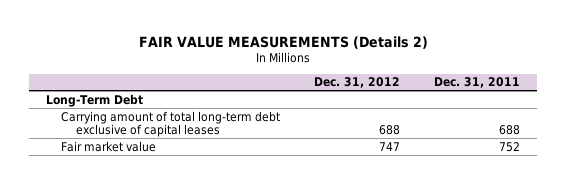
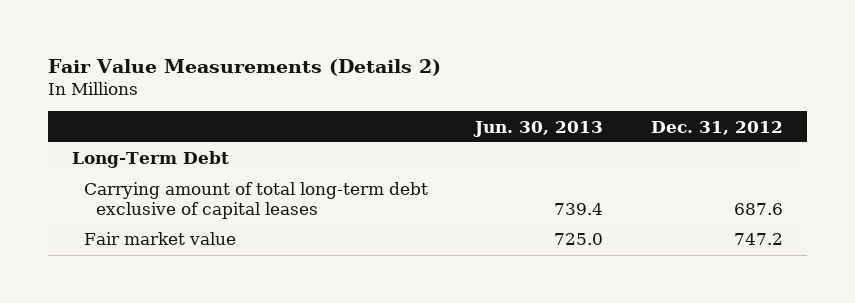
[138,35,428,49] FAIR VALUE MEASUREMENTS (Details 2) -> [47,58,441,76] Fair Value Measurements (Details 2)
[434,77,521,89] Dec. 31, 2011 -> none
none -> [473,120,604,137] Jun. 30, 2013
[378,124,400,135] 688 -> [734,202,784,215] 687.6
[378,141,400,151] 747 -> [734,233,784,246] 747.2

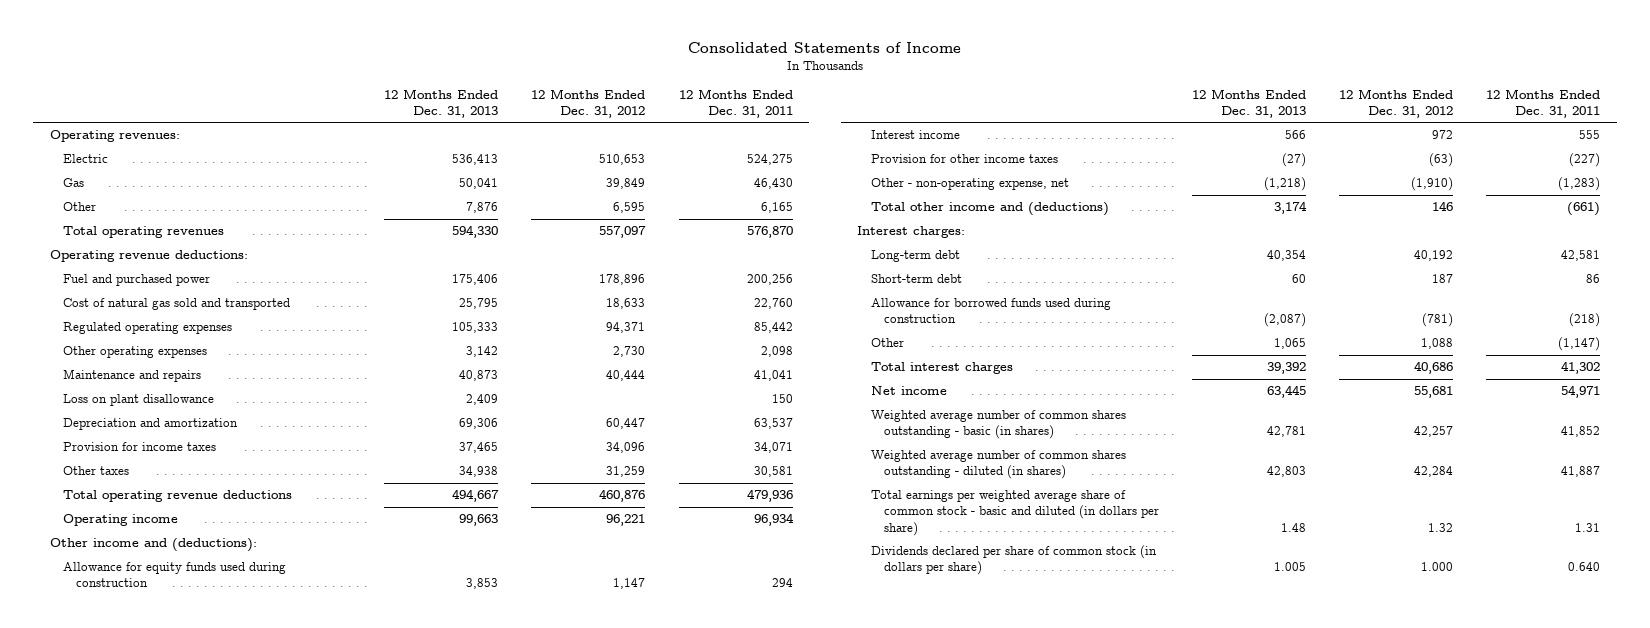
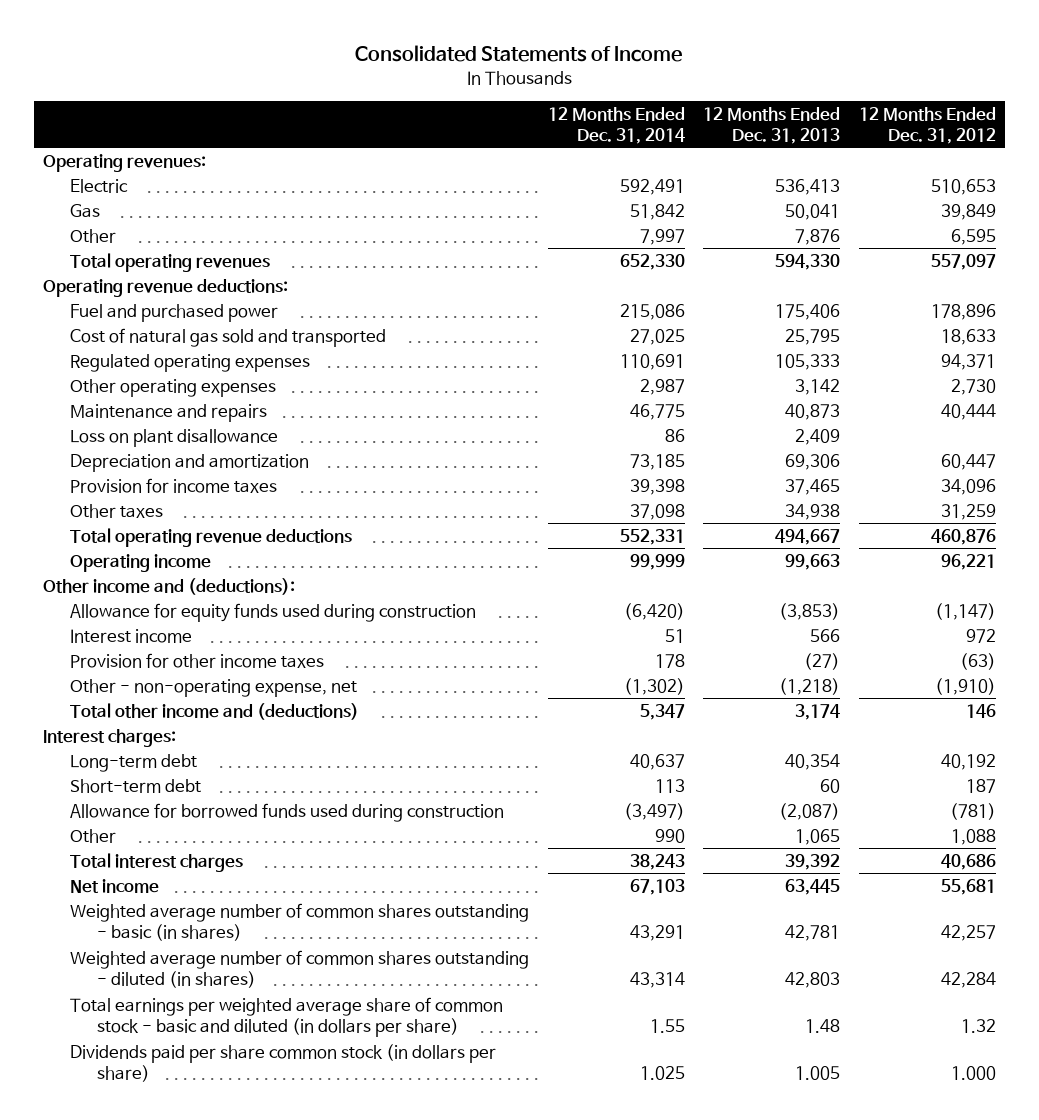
[678,88,793,118] 12 Months Ended Dec. 31, 2011 -> none
none -> [547,106,685,144] 12 Months Ended Dec. 31, 2014
[466,578,499,590] 3,853 -> [779,602,841,620] (3,853)
[613,578,646,590] 1,147 -> [934,602,996,620] (1,147)
[870,545,1157,576] Dividends declared per share of common stock (in dollars per share) -> [70,1043,497,1082] Dividends paid per share common stock (in dollars per share)

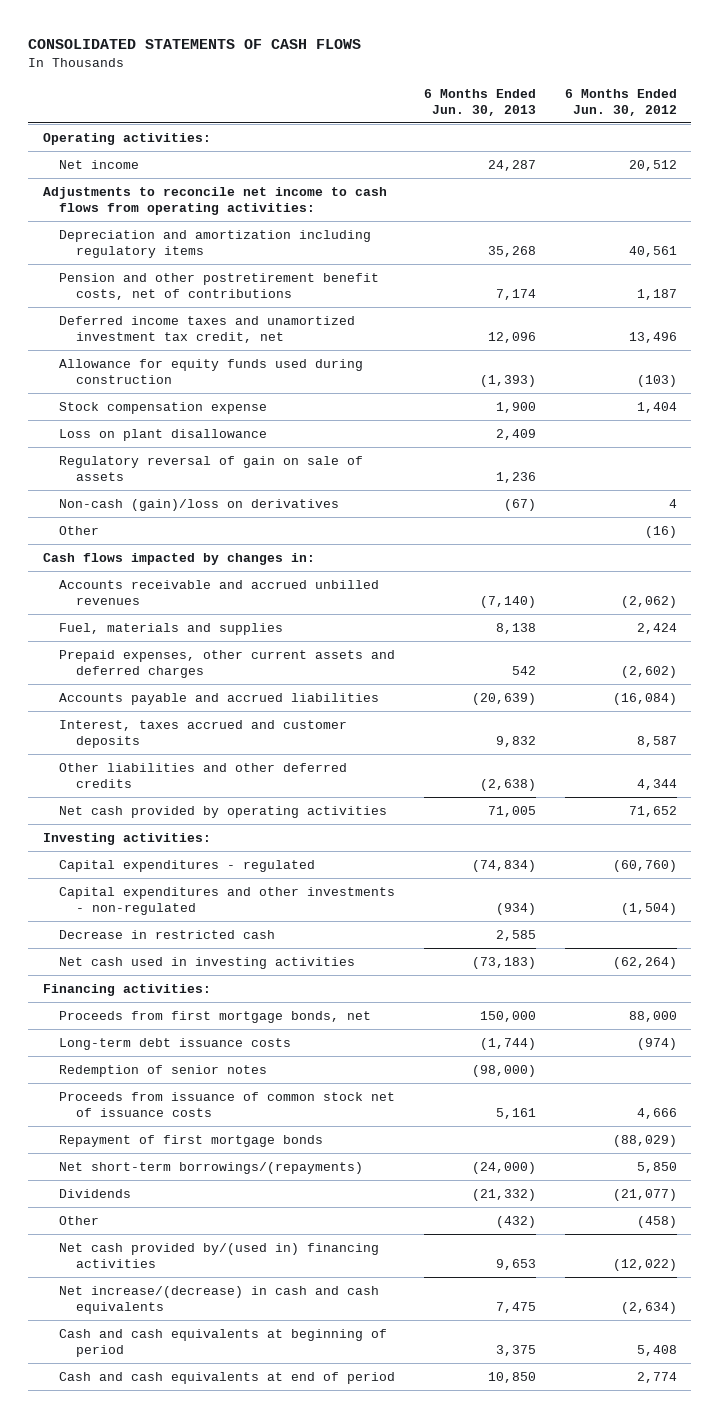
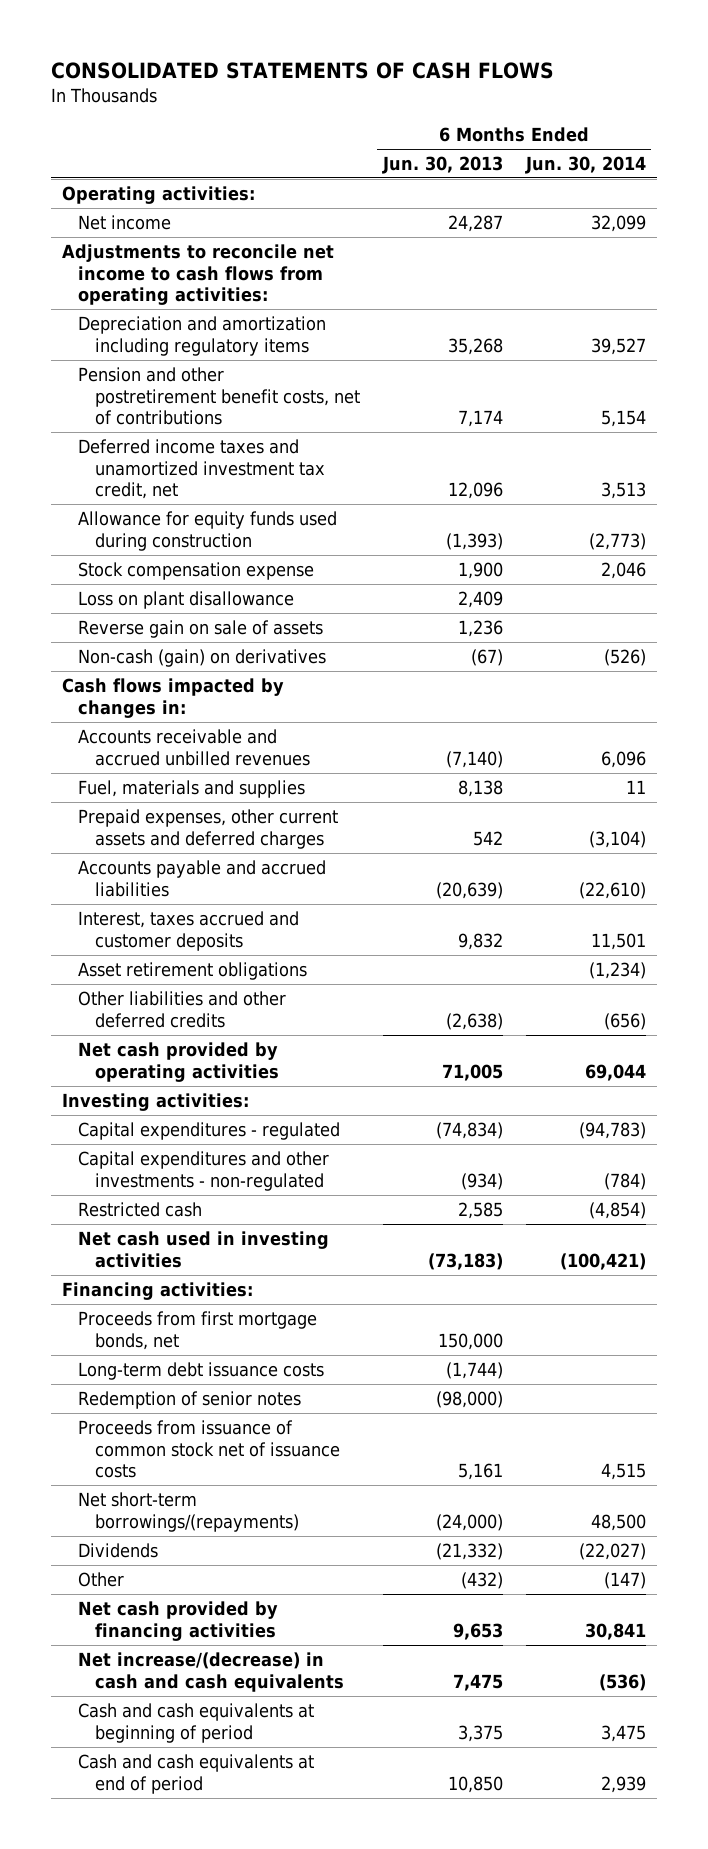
[564,88,677,116] 6 Months Ended Jun. 30, 2012 -> none
none -> [524,156,646,175] Jun. 30, 2014
[59,525,100,535] Other -> none
[59,455,364,481] Regulatory reversal of gain on sale of assets -> [78,619,324,638] Reverse gain on sale of assets
[59,498,340,511] Non-cash (gain)/loss on derivatives -> [78,648,327,667] Non-cash (gain) on derivatives
none -> [78,961,308,980] Asset retirement obligations
[59,929,276,939] Decrease in restricted cash -> [78,1201,203,1217] Restricted cash
[59,1134,324,1147] Repayment of first mortgage bonds -> none
[59,1242,380,1268] Net cash provided by/(used in) financing activities -> [78,1600,279,1641] Net cash provided by financing activities

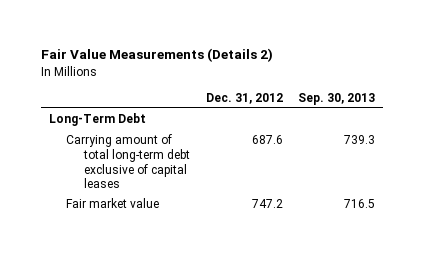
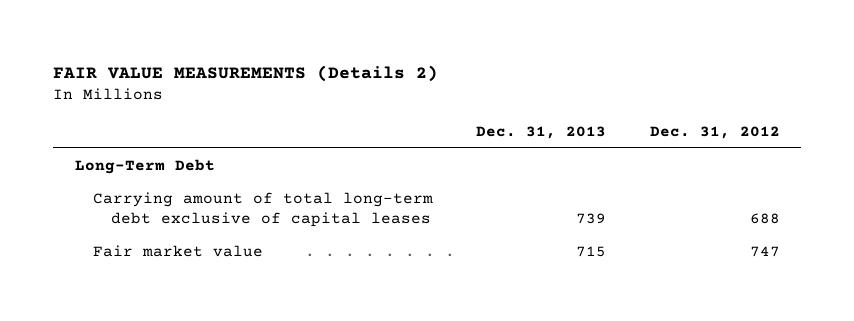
[41,48,274,63] Fair Value Measurements (Details 2) -> [53,64,439,82] FAIR VALUE MEASUREMENTS (Details 2)
[298,92,376,105] Sep. 30, 2013 -> none
none -> [476,125,607,139] Dec. 31, 2013
[251,135,283,145] 687.6 -> [749,213,780,225] 688
[251,199,283,209] 747.2 -> [749,245,780,257] 747

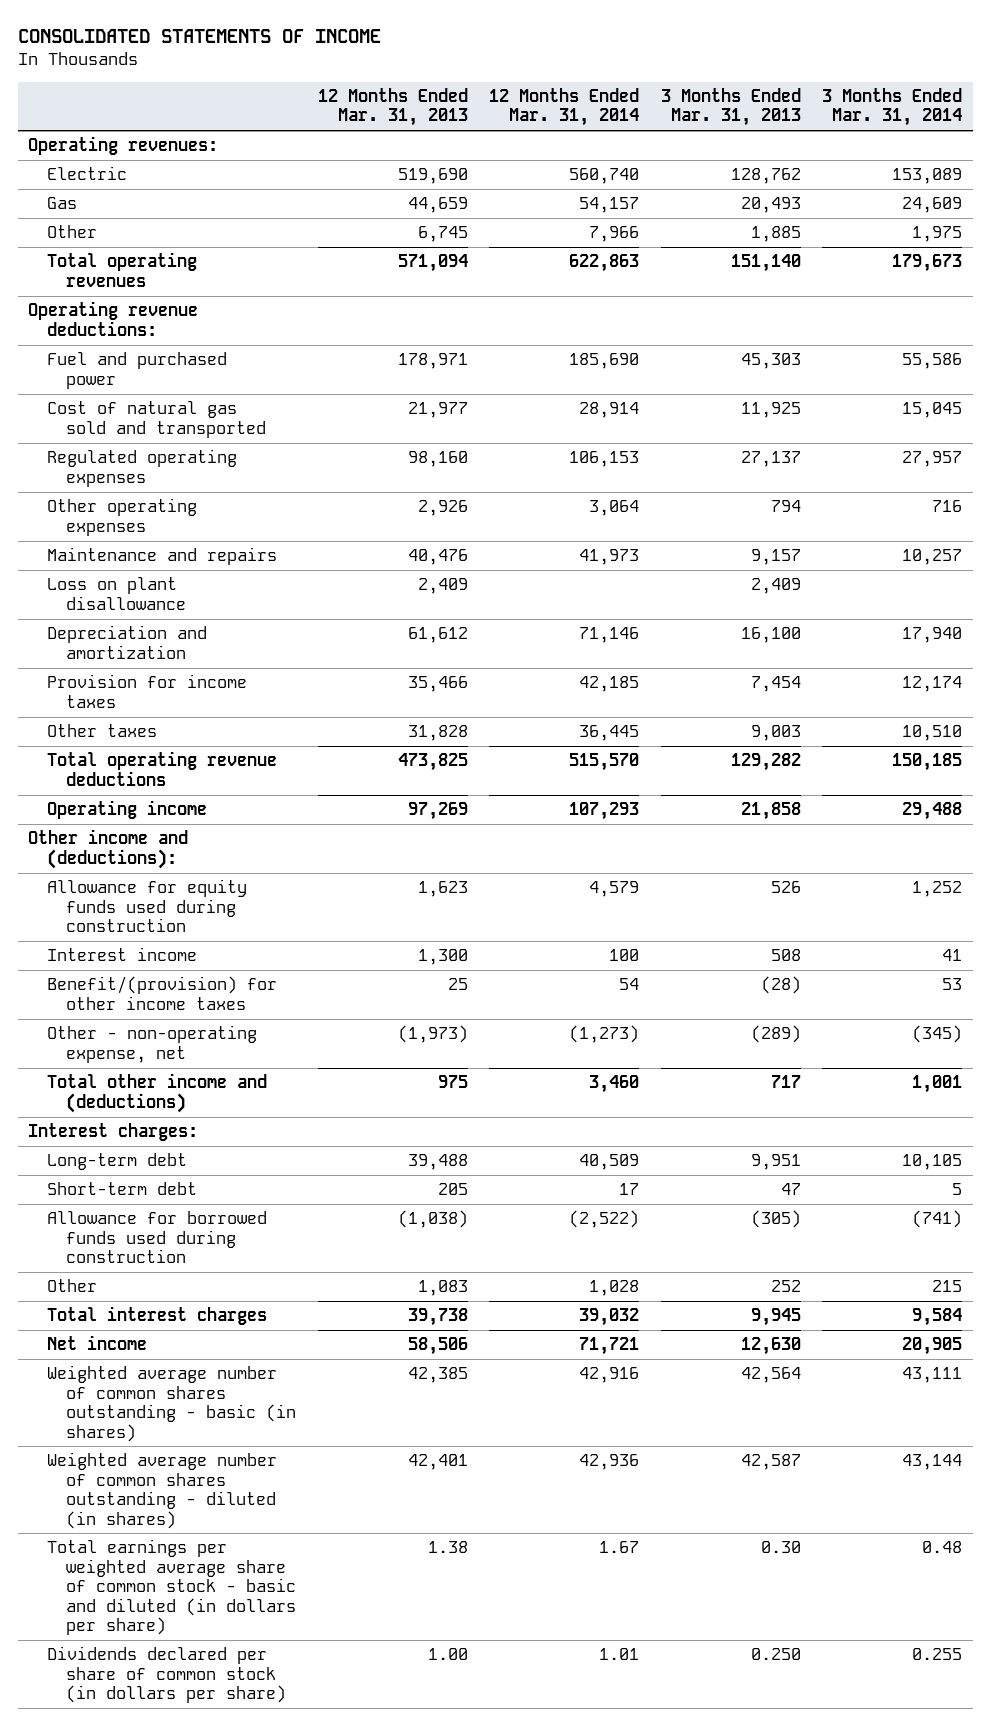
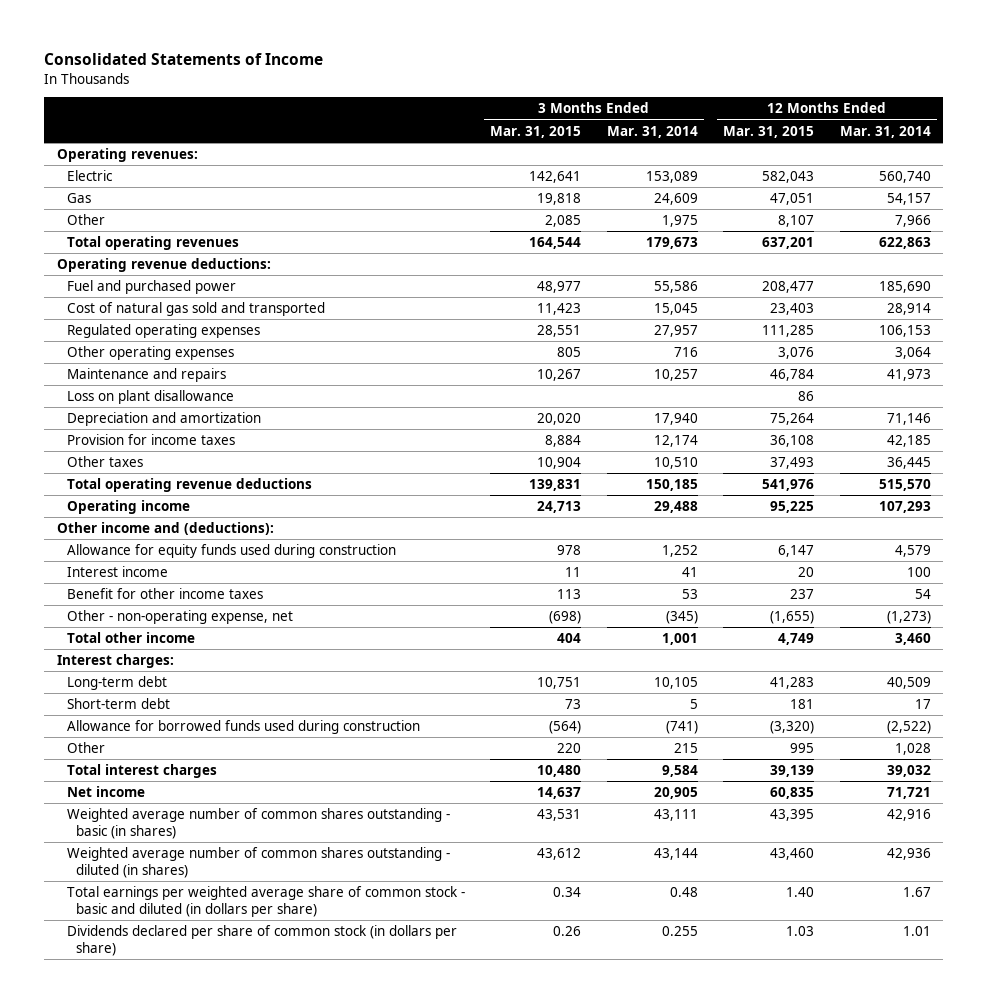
[17,29,381,44] CONSOLIDATED STATEMENTS OF INCOME -> [44,53,324,66] Consolidated Statements of Income
[317,87,468,127] 12 Months Ended Mar. 31, 2013 -> none
[660,87,801,127] 3 Months Ended Mar. 31, 2013 -> none
none -> [490,125,582,138] Mar. 31, 2015
none -> [723,125,815,138] Mar. 31, 2015
[47,976,278,1010] Benefit/(provision) for other income taxes -> [66,588,263,600] Benefit for other income taxes
[47,1073,268,1113] Total other income and (deductions) -> [66,632,195,644] Total other income

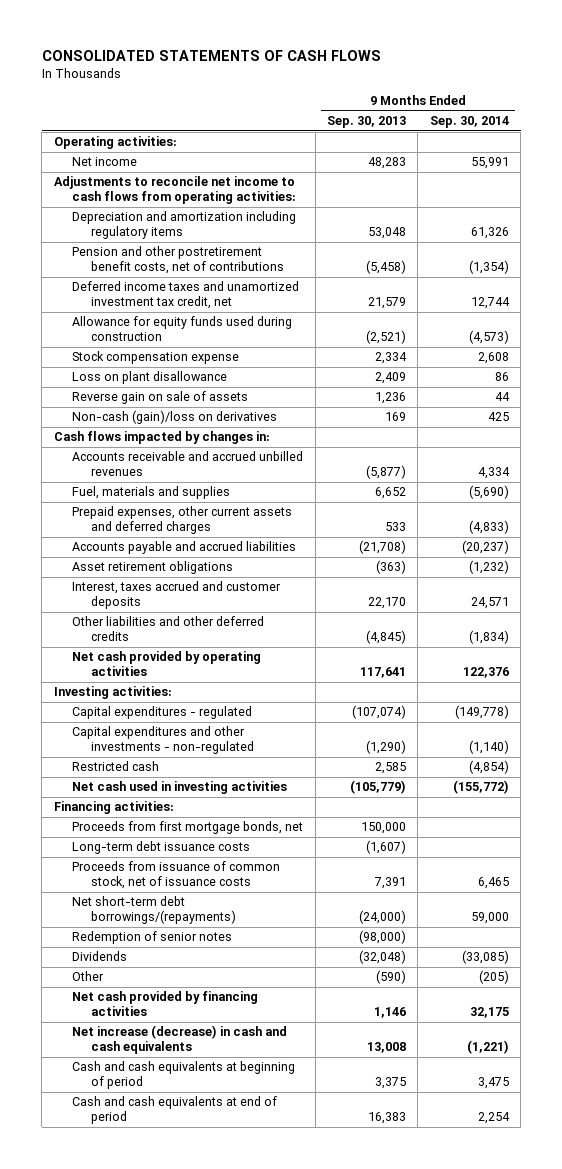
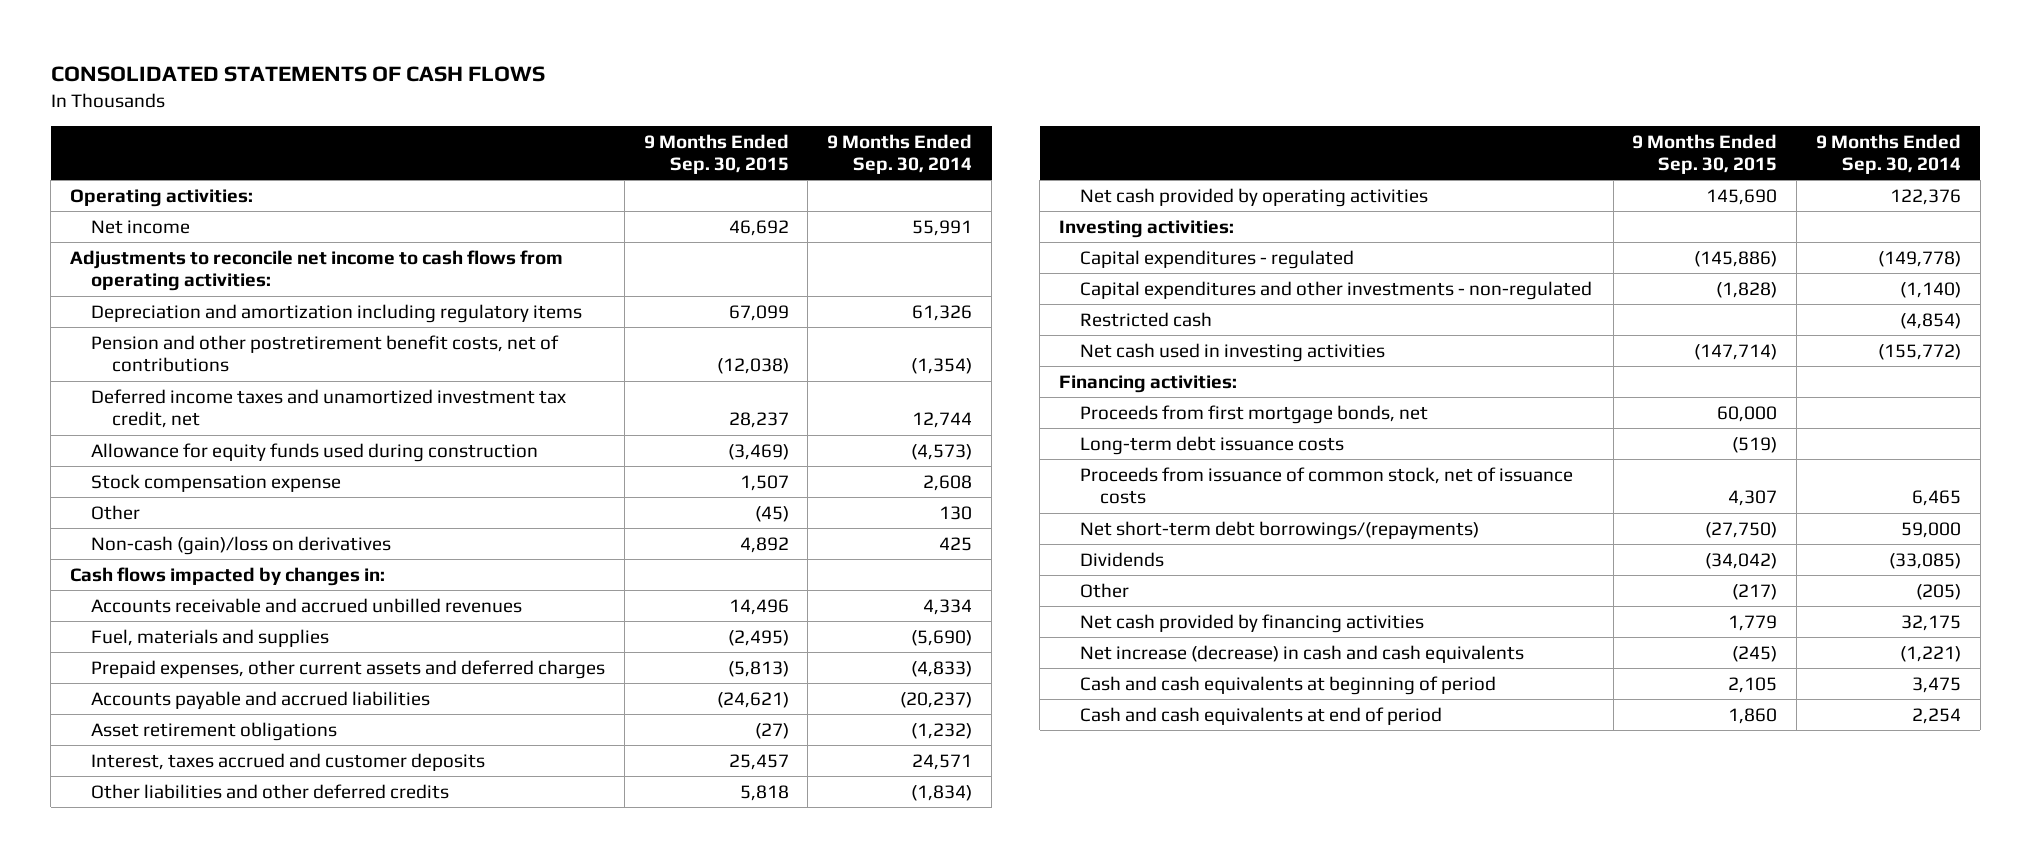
[326,116,406,129] Sep. 30, 2013 -> none
none -> [643,133,789,174] 9 Months Ended Sep. 30, 2015
[72,371,228,385] Loss on plant disallowance -> none
[72,391,249,405] Reverse gain on sale of assets -> none
none -> [90,504,140,520] Other
[72,931,233,945] Redemption of senior notes -> none

